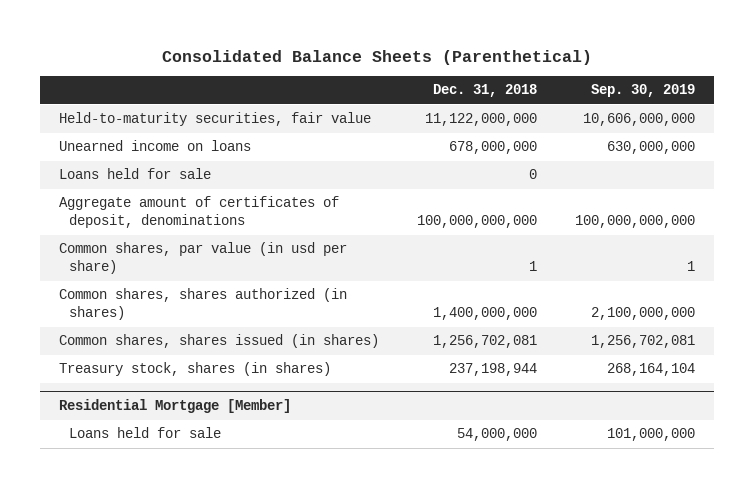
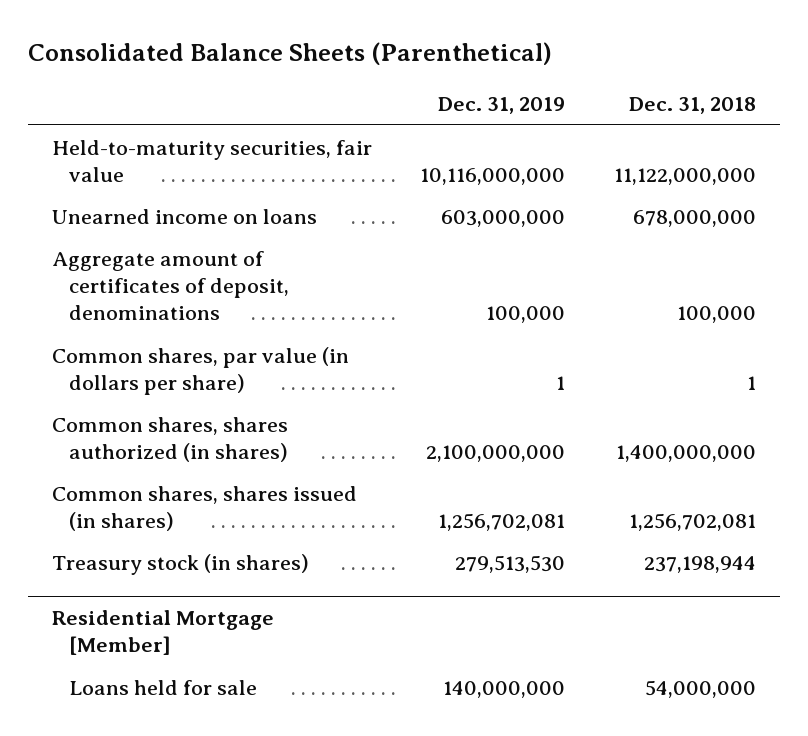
[590,84,695,98] Sep. 30, 2019 -> none
none -> [438,97,566,115] Dec. 31, 2019
[58,168,211,180] Loans held for sale -> none
[416,215,537,229] 100,000,000,000 -> [676,306,756,324] 100,000
[58,242,347,275] Common shares, par value (in usd per share) -> [51,346,349,395] Common shares, par value (in dollars per share)
[58,362,331,377] Treasury stock, shares (in shares) -> [51,553,309,575] Treasury stock (in shares)

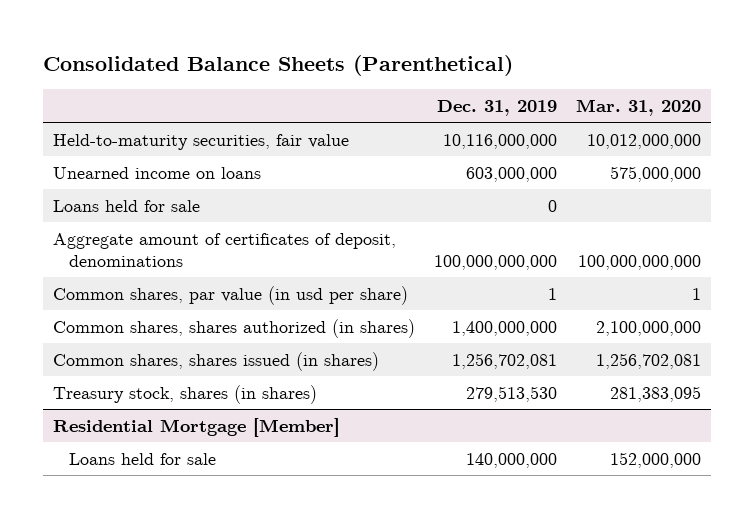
[628,97,756,115] Dec. 31, 2018 -> none
none -> [576,99,702,117] Mar. 31, 2020
none -> [52,199,200,212] Loans held for sale
[486,306,566,324] 100,000 -> [433,255,557,271] 100,000,000,000
[51,346,349,395] Common shares, par value (in dollars per share) -> [52,285,408,305] Common shares, par value (in usd per share)
[426,444,566,462] 2,100,000,000 -> [451,320,557,336] 1,400,000,000
[51,553,309,575] Treasury stock (in shares) -> [52,384,317,404] Treasury stock, shares (in shares)

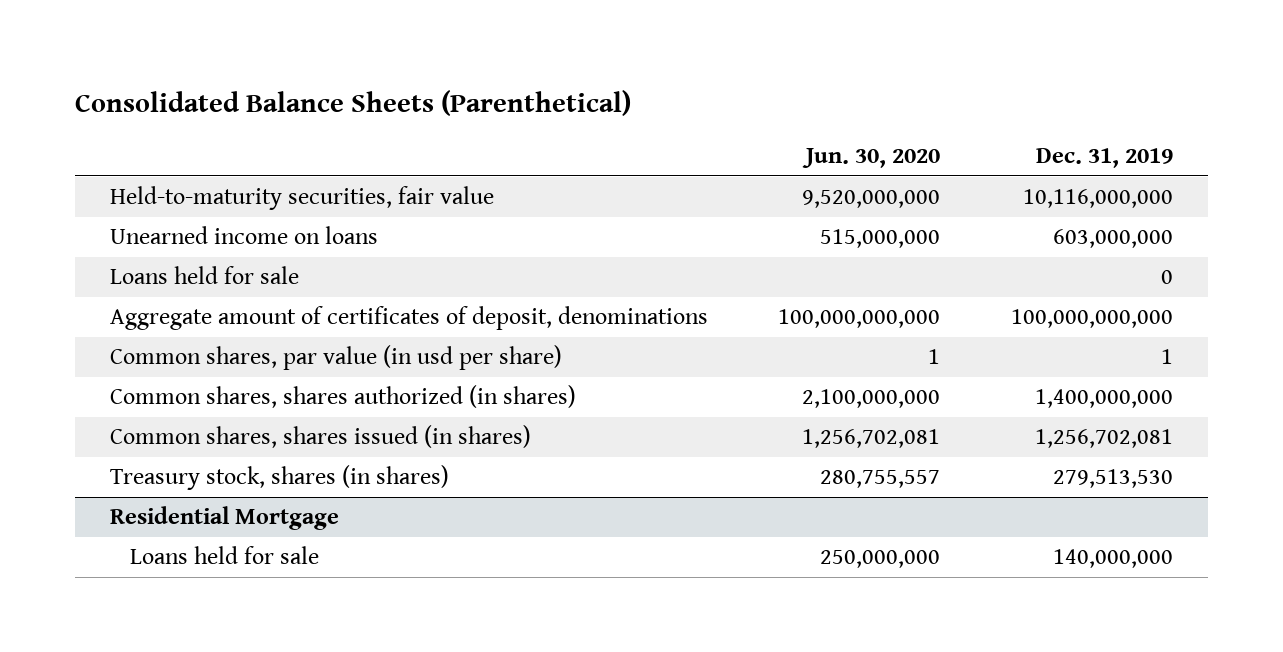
[576,99,702,117] Mar. 31, 2020 -> none
none -> [802,148,941,169] Jun. 30, 2020
[52,417,340,437] Residential Mortgage [Member] -> [109,506,339,531] Residential Mortgage

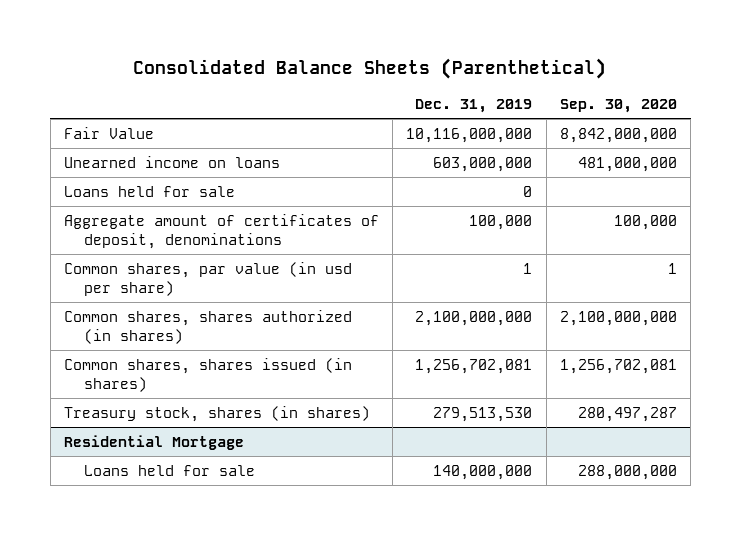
[802,148,941,169] Jun. 30, 2020 -> none
none -> [559,98,677,113] Sep. 30, 2020
[109,186,494,211] Held-to-maturity securities, fair value -> [63,127,154,140] Fair Value
[1010,309,1173,329] 100,000,000,000 -> [469,215,533,231] 100,000
[1034,389,1173,409] 1,400,000,000 -> [415,311,533,327] 2,100,000,000

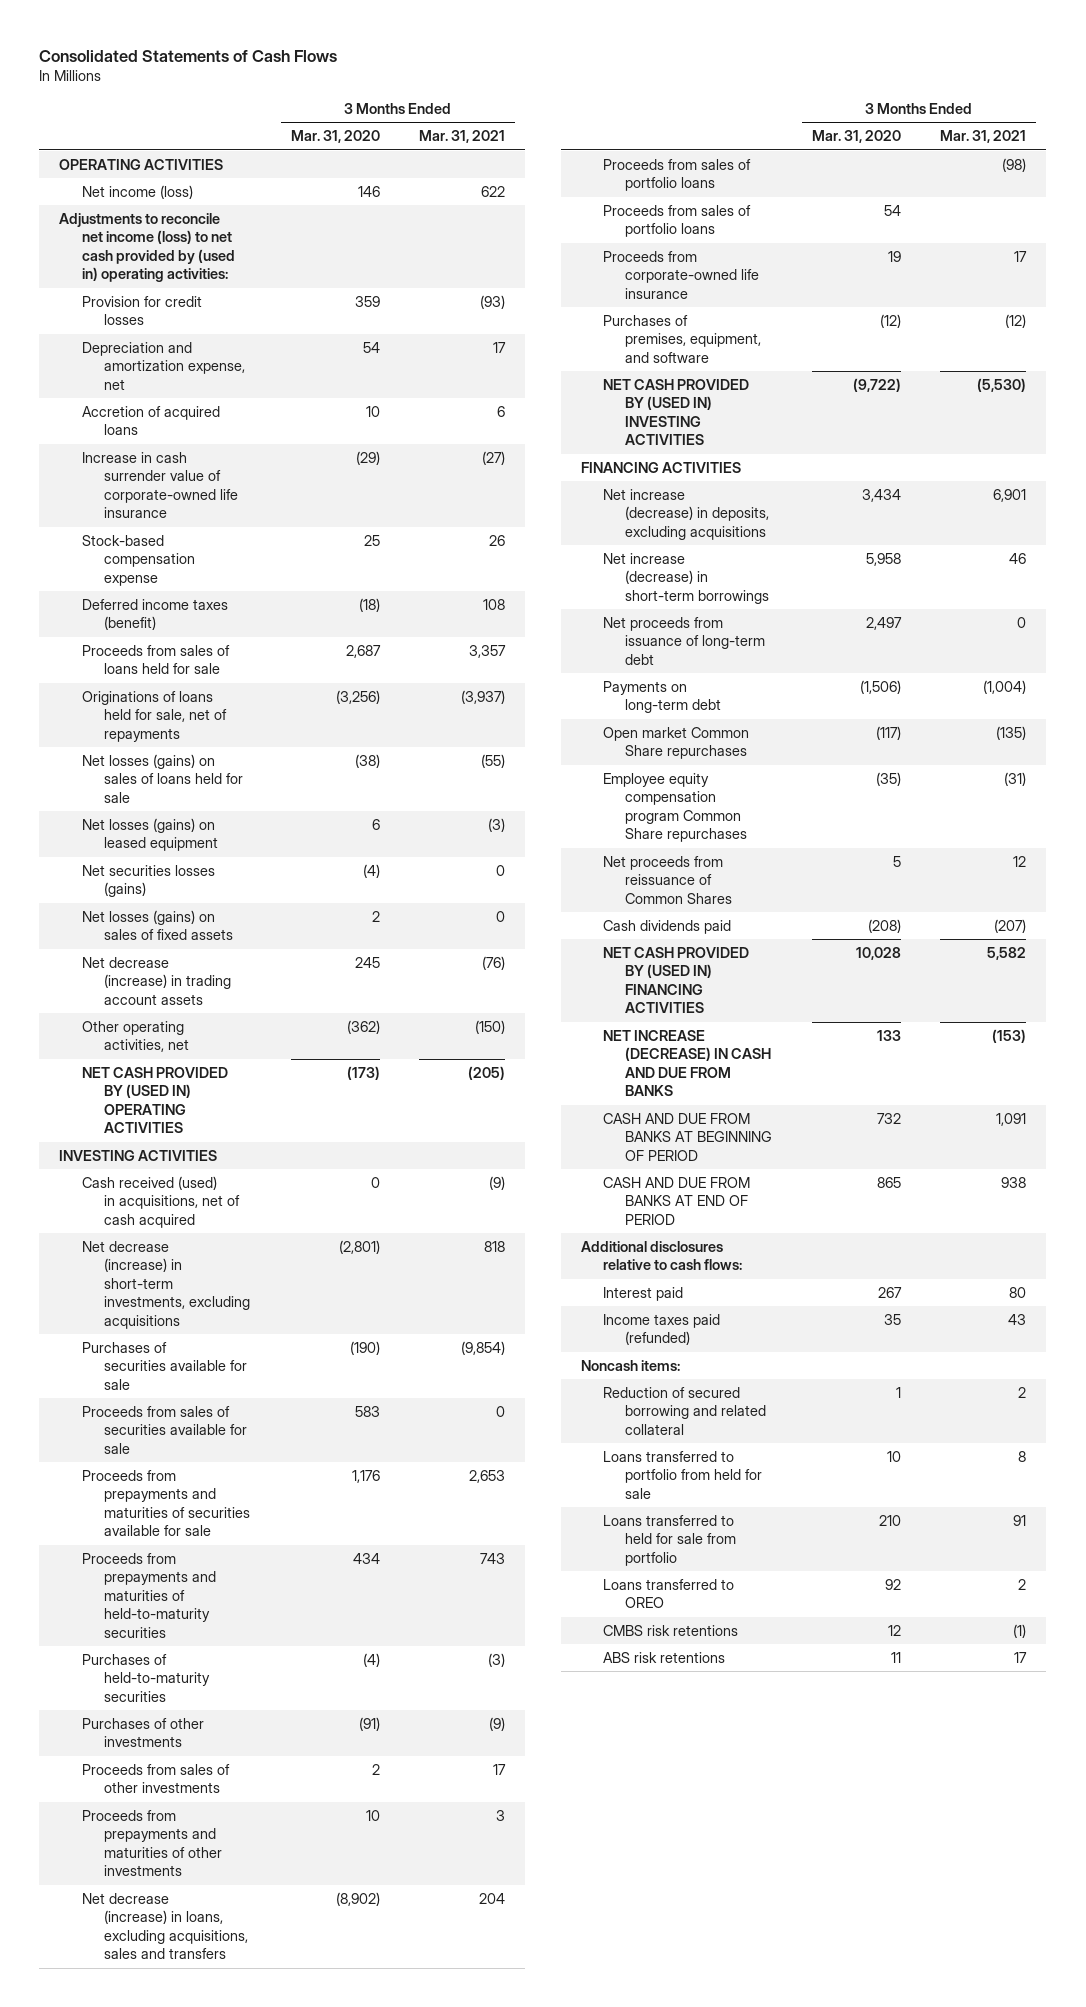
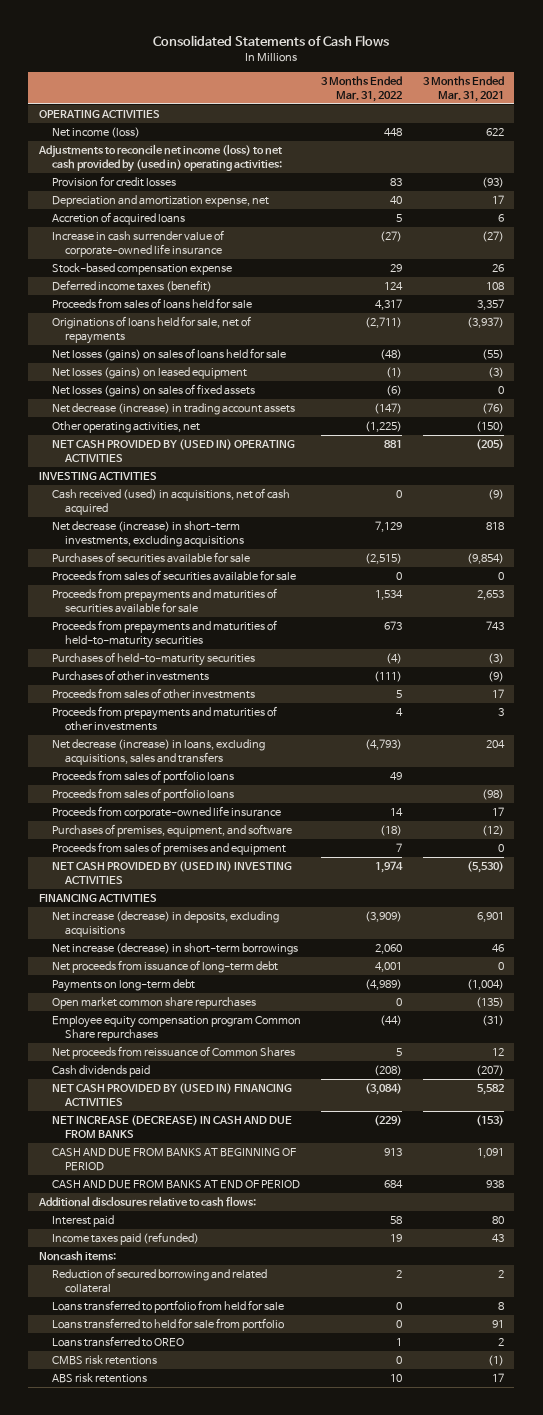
[290,130,380,144] Mar. 31, 2020 -> none
none -> [321,75,403,102] 3 Months Ended Mar. 31, 2022
[81,864,215,898] Net securities losses (gains) -> none
[602,158,751,192] Proceeds from sales of portfolio loans -> [51,787,234,801] Proceeds from sales of portfolio loans
none -> [51,841,286,855] Proceeds from sales of premises and equipment
[602,726,749,760] Open market Common Share repurchases -> [51,996,256,1009] Open market common share repurchases

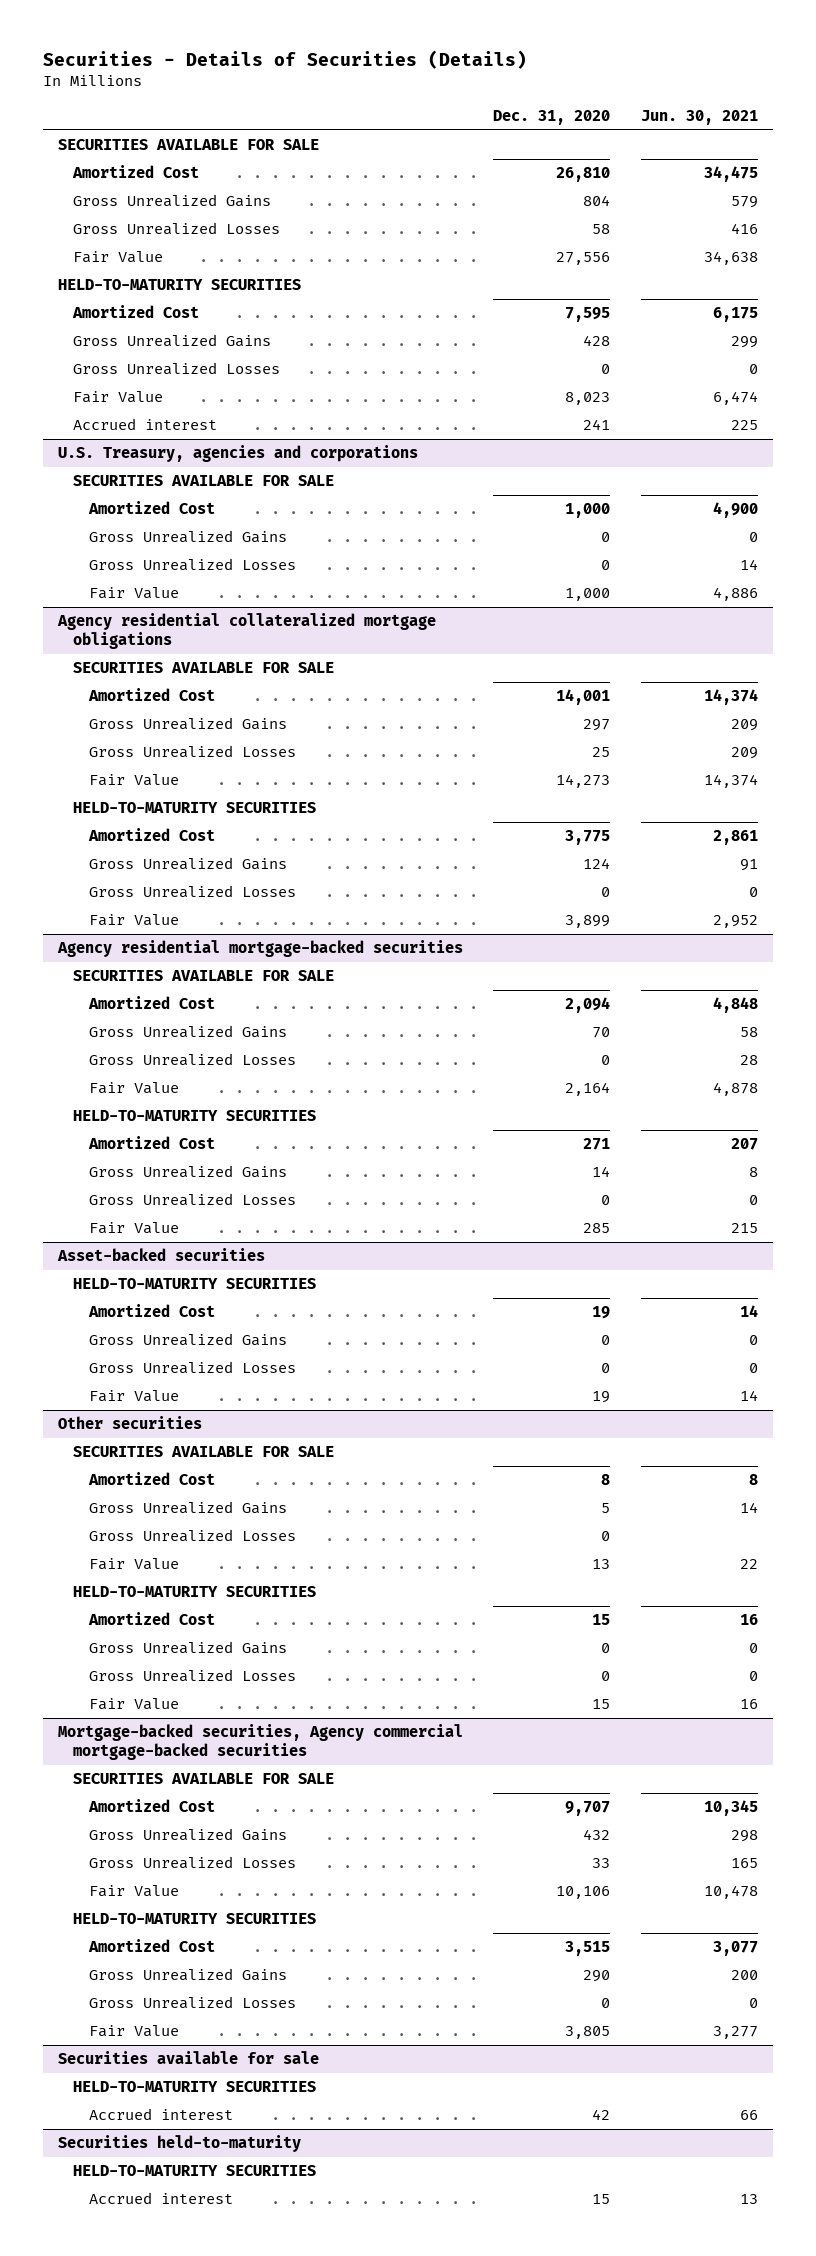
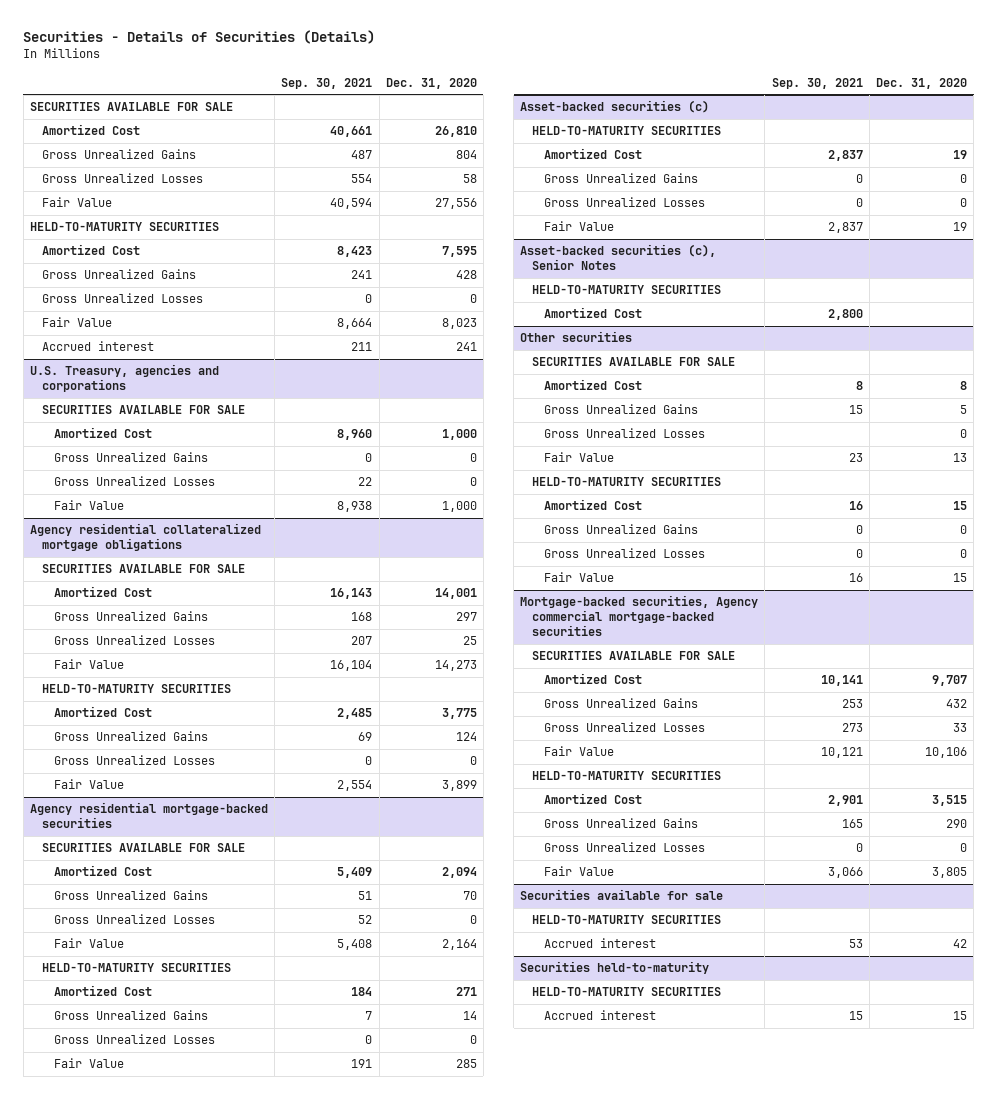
[640,109,758,125] Jun. 30, 2021 -> none
none -> [281,77,373,89] Sep. 30, 2021
[57,1248,266,1262] Asset-backed securities -> [520,100,710,114] Asset-backed securities (c)
none -> [520,244,717,271] Asset-backed securities (c), Senior Notes
none -> [532,285,722,295] HELD-TO-MATURITY SECURITIES
none -> [544,307,643,319] Amortized Cost

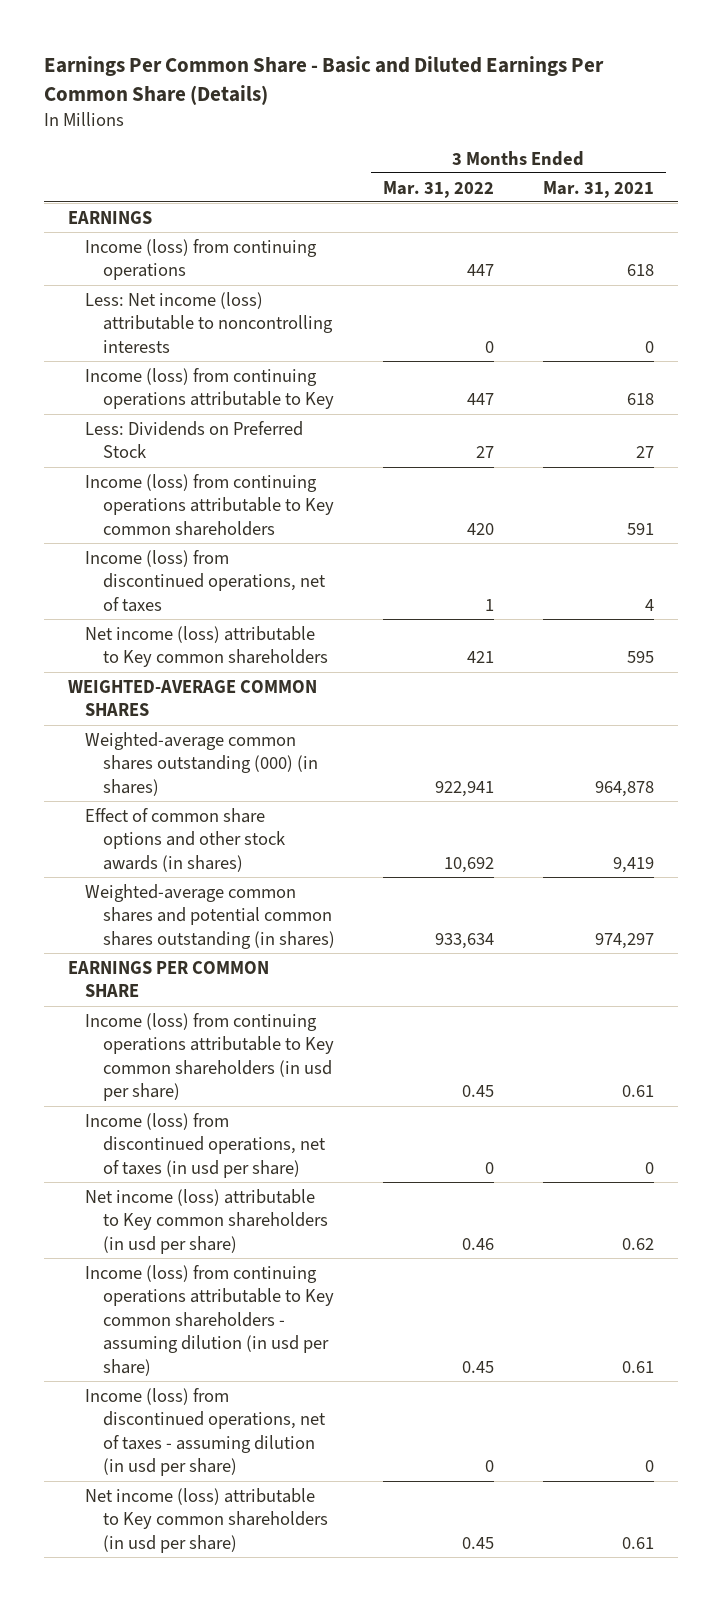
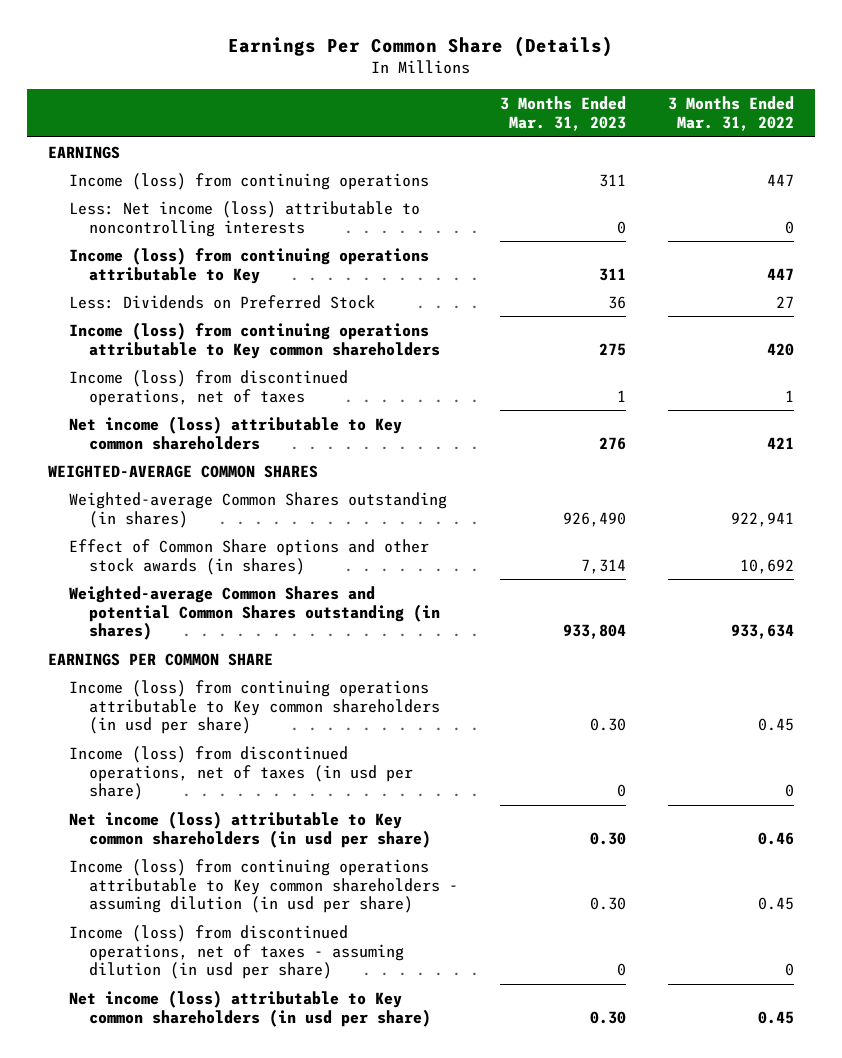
[44,56,605,105] Earnings Per Common Share - Basic and Diluted Earnings Per Common Share (Details) -> [227,35,613,57] Earnings Per Common Share (Details)
[542,180,654,198] Mar. 31, 2021 -> none
none -> [500,96,627,132] 3 Months Ended Mar. 31, 2023
[85,731,318,796] Weighted-average common shares outstanding (000) (in shares) -> [68,491,447,528] Weighted-average Common Shares outstanding (in shares)
[85,807,285,872] Effect of common share options and other stock awards (in shares) -> [68,538,429,575] Effect of Common Share options and other stock awards (in shares)
[85,883,335,949] Weighted-average common shares and potential common shares outstanding (in shares) -> [68,585,441,641] Weighted-average Common Shares and potential Common Shares outstanding (in shares)

